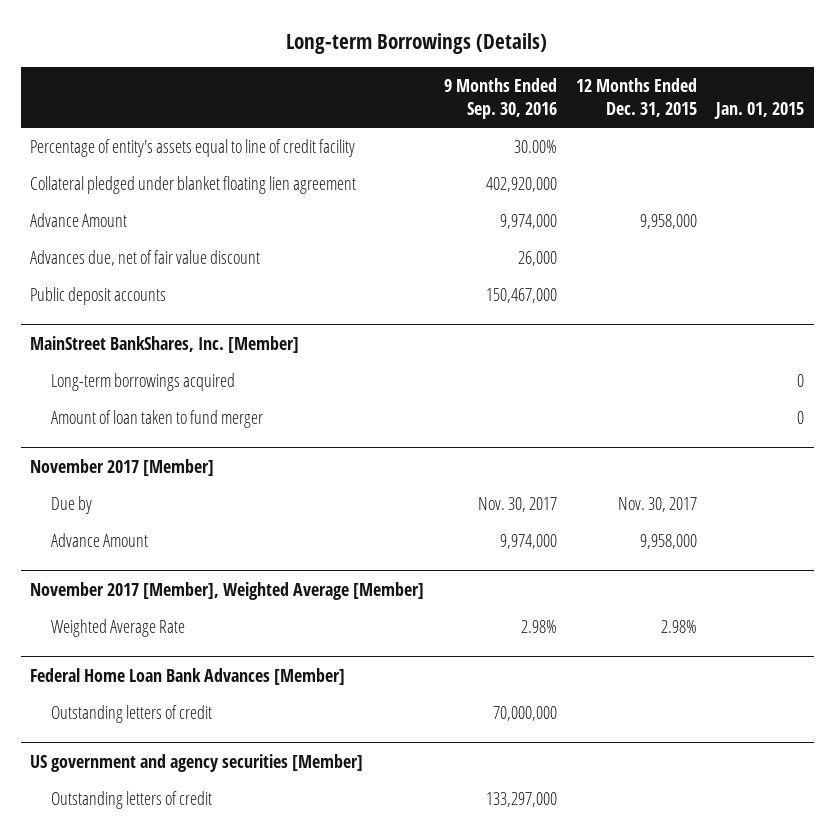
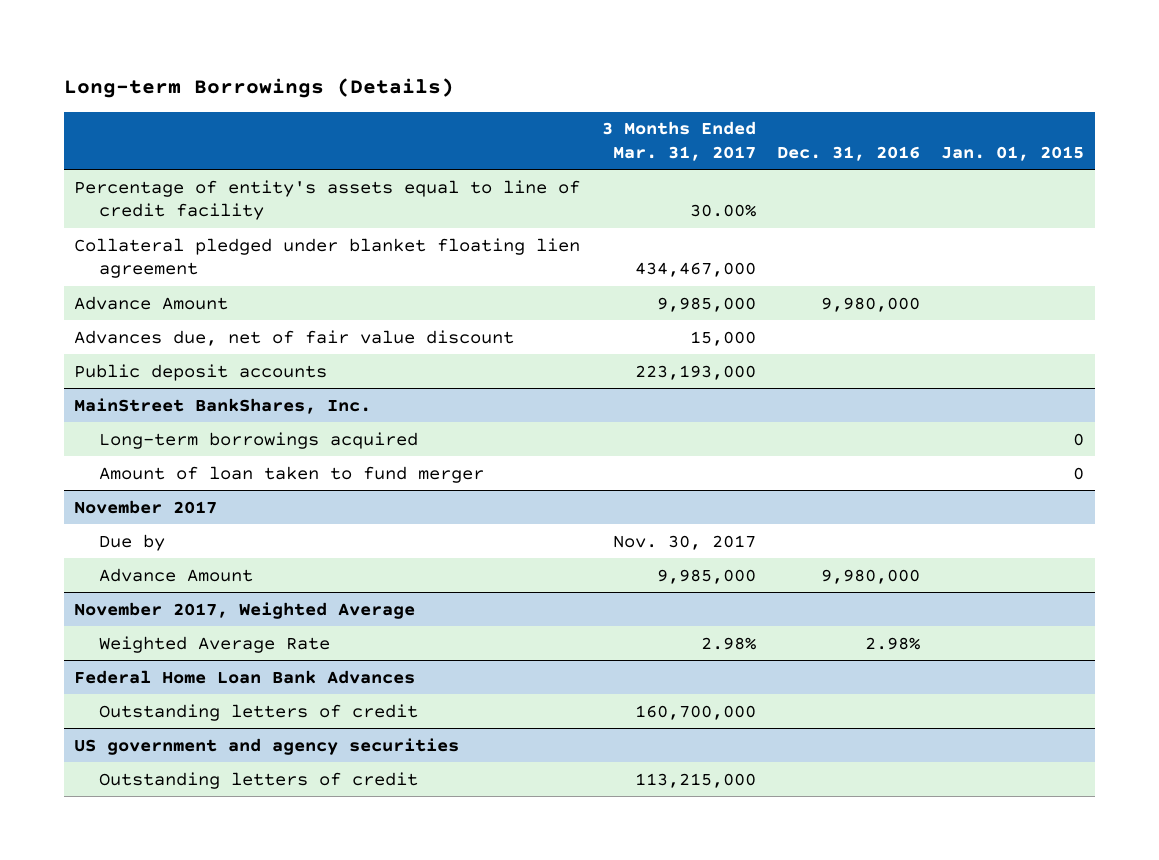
[443,77,557,120] 9 Months Ended Sep. 30, 2016 -> none
[575,77,697,118] 12 Months Ended Dec. 31, 2015 -> none
none -> [601,121,756,161] 3 Months Ended Mar. 31, 2017
none -> [776,145,920,161] Dec. 31, 2016
[30,335,300,353] MainStreet BankShares, Inc. [Member] -> [74,397,372,414] MainStreet BankShares, Inc.
[30,458,215,476] November 2017 [Member] -> [74,499,218,514] November 2017
[30,581,425,600] November 2017 [Member], Weighted Average [Member] -> [74,601,416,619] November 2017, Weighted Average
[30,667,346,685] Federal Home Loan Bank Advances [Member] -> [74,669,416,684] Federal Home Loan Bank Advances
[30,753,364,772] US government and agency securities [Member] -> [74,737,460,755] US government and agency securities

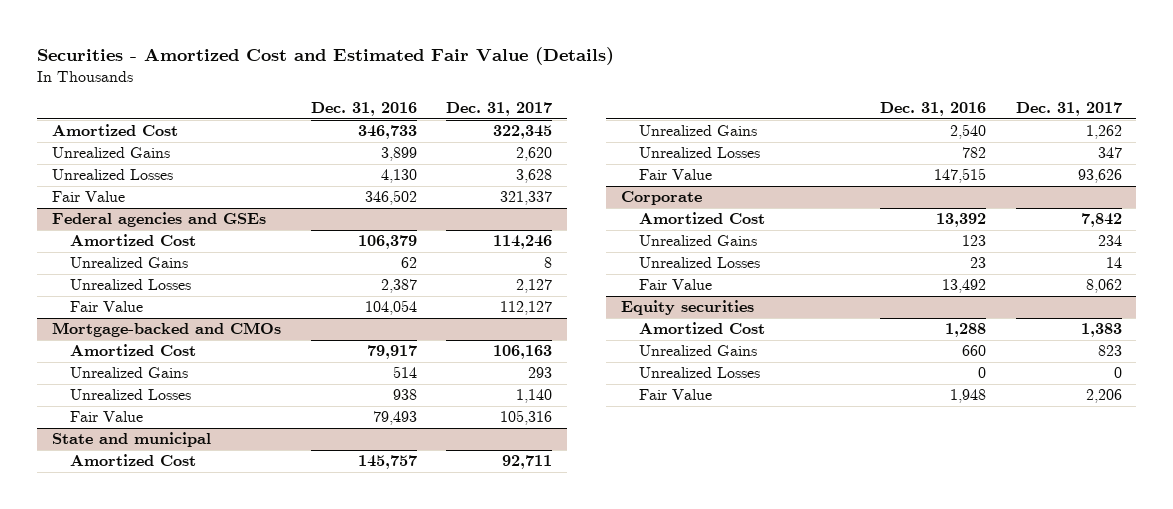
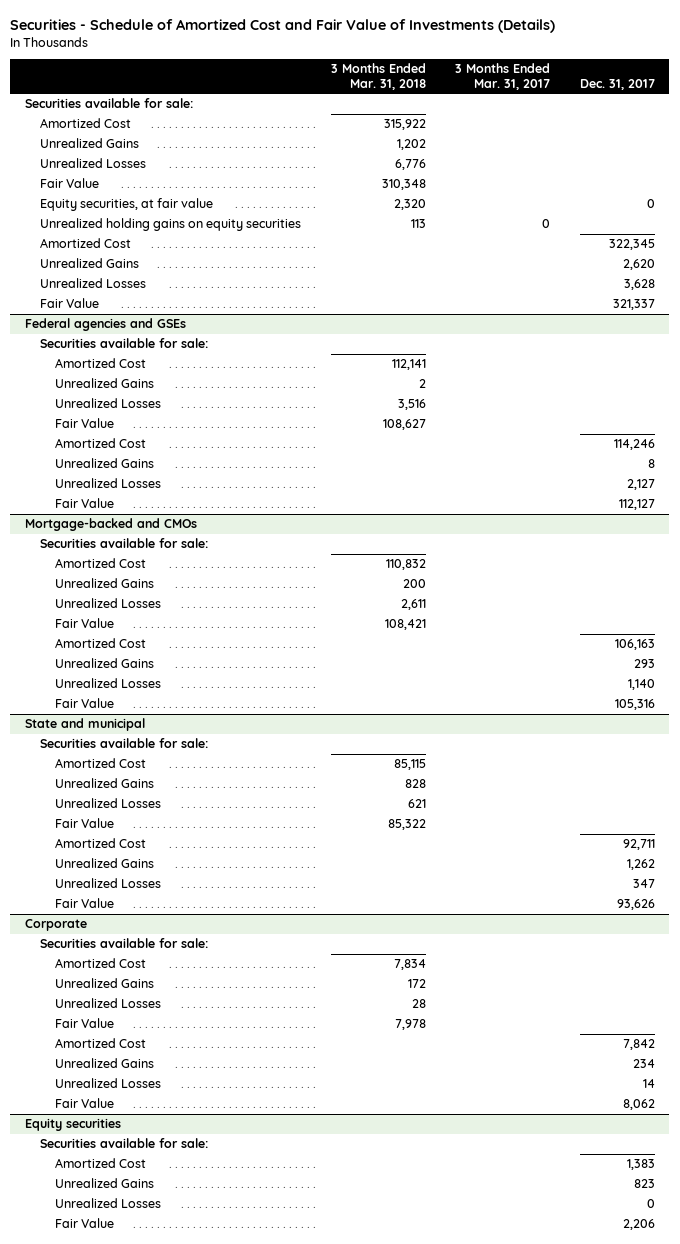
[36,46,614,65] Securities - Amortized Cost and Estimated Fair Value (Details) -> [10,18,556,33] Securities - Schedule of Amortized Cost and Fair Value of Investments (Details)
[310,102,417,117] Dec. 31, 2016 -> none
none -> [330,63,426,90] 3 Months Ended Mar. 31, 2018
none -> [455,63,551,90] 3 Months Ended Mar. 31, 2017
none -> [25,98,194,109] Securities available for sale:
none -> [39,118,131,129] Amortized Cost
none -> [39,138,139,149] Unrealized Gains
none -> [39,158,146,169] Unrealized Losses
none -> [39,178,99,189] Fair Value
none -> [39,198,213,212] Equity securities, at fair value
none -> [39,218,301,232] Unrealized holding gains on equity securities
none -> [39,338,208,349] Securities available for sale:
none -> [54,358,146,369] Amortized Cost
none -> [54,378,154,389] Unrealized Gains
none -> [54,398,161,409] Unrealized Losses
none -> [54,418,114,429] Fair Value
none -> [39,538,208,549] Securities available for sale:
none -> [54,558,146,569] Amortized Cost
none -> [54,578,154,589] Unrealized Gains
none -> [54,598,161,609] Unrealized Losses
none -> [54,618,114,629] Fair Value
none -> [39,738,208,749] Securities available for sale:
none -> [54,758,146,769] Amortized Cost
none -> [54,778,154,789] Unrealized Gains
none -> [54,798,161,809] Unrealized Losses
none -> [54,818,114,829] Fair Value
none -> [39,938,208,949] Securities available for sale:
none -> [54,958,146,969] Amortized Cost
none -> [54,978,154,989] Unrealized Gains
none -> [54,998,161,1009] Unrealized Losses
none -> [54,1018,114,1029] Fair Value
none -> [39,1138,208,1149] Securities available for sale:

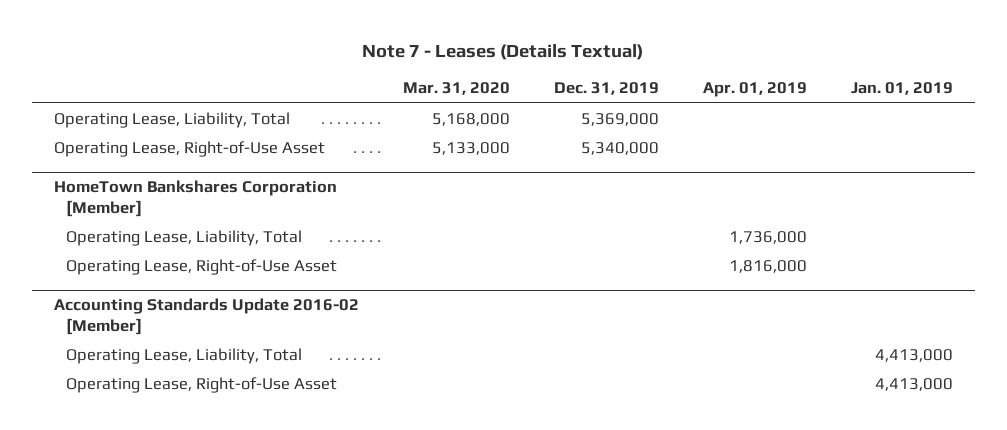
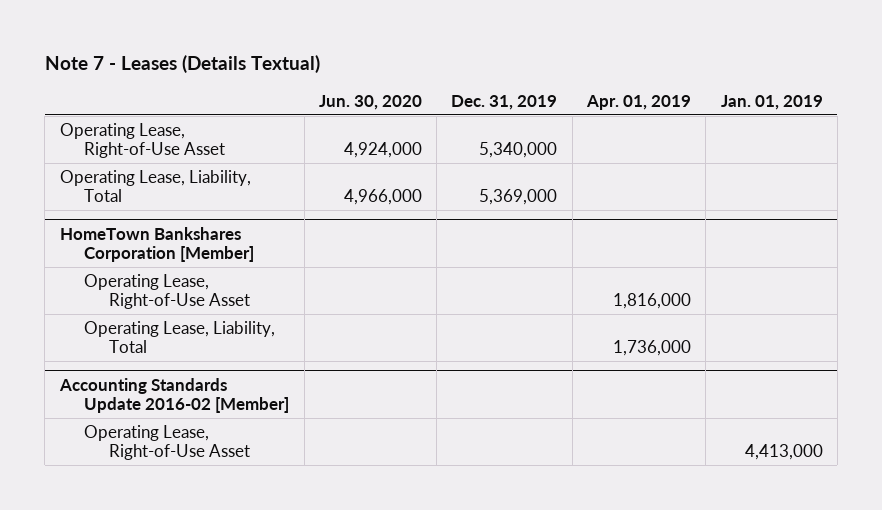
[402,82,510,96] Mar. 31, 2020 -> none
none -> [318,94,422,110] Jun. 30, 2020
[53,111,290,128] Operating Lease, Liability, Total -> [59,169,251,203] Operating Lease, Liability, Total
[66,229,303,246] Operating Lease, Liability, Total -> [84,320,276,354] Operating Lease, Liability, Total
[66,347,303,364] Operating Lease, Liability, Total -> none

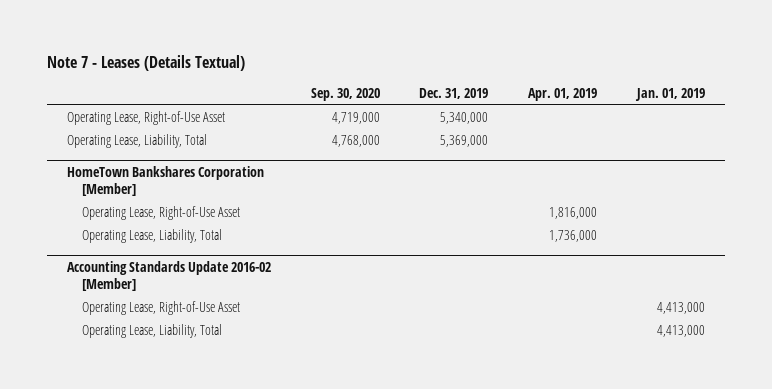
[318,94,422,110] Jun. 30, 2020 -> none
none -> [310,88,380,102] Sep. 30, 2020
none -> [81,324,222,339] Operating Lease, Liability, Total

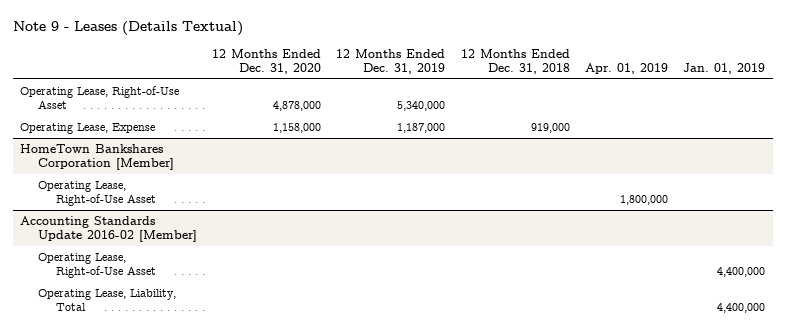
[46,55,245,72] Note 7 - Leases (Details Textual) -> [12,21,243,37] Note 9 - Leases (Details Textual)
[310,88,380,102] Sep. 30, 2020 -> none
[419,88,489,100] Dec. 31, 2019 -> none
none -> [212,49,322,74] 12 Months Ended Dec. 31, 2020
none -> [336,49,446,74] 12 Months Ended Dec. 31, 2019
none -> [460,49,570,74] 12 Months Ended Dec. 31, 2018
[66,134,207,149] Operating Lease, Liability, Total -> none
none -> [20,123,156,135] Operating Lease, Expense
[81,229,222,244] Operating Lease, Liability, Total -> none
[549,207,598,220] 1,816,000 -> [619,194,668,205] 1,800,000
[657,302,706,315] 4,413,000 -> [717,266,766,277] 4,400,000
[657,325,706,338] 4,413,000 -> [717,302,766,313] 4,400,000

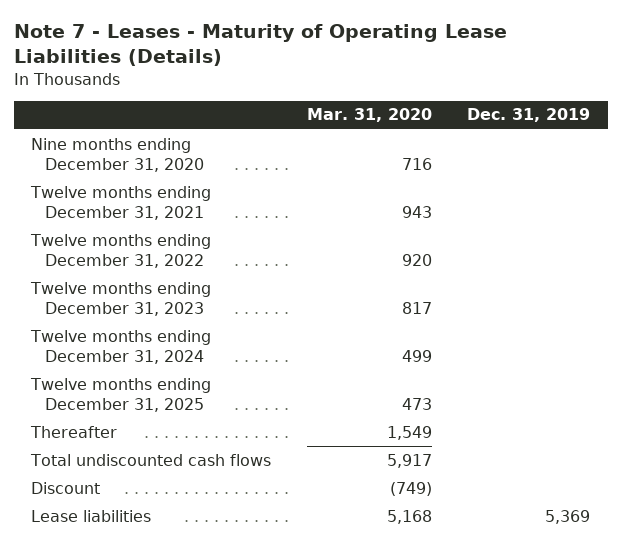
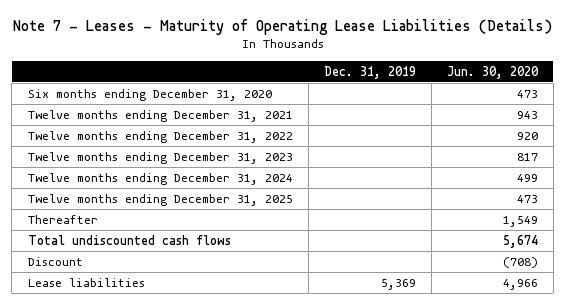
[306,108,432,123] Mar. 31, 2020 -> none
none -> [446,65,539,79] Jun. 30, 2020
[31,137,204,173] Nine months ending December 31, 2020 -> [27,88,272,101] Six months ending December 31, 2020

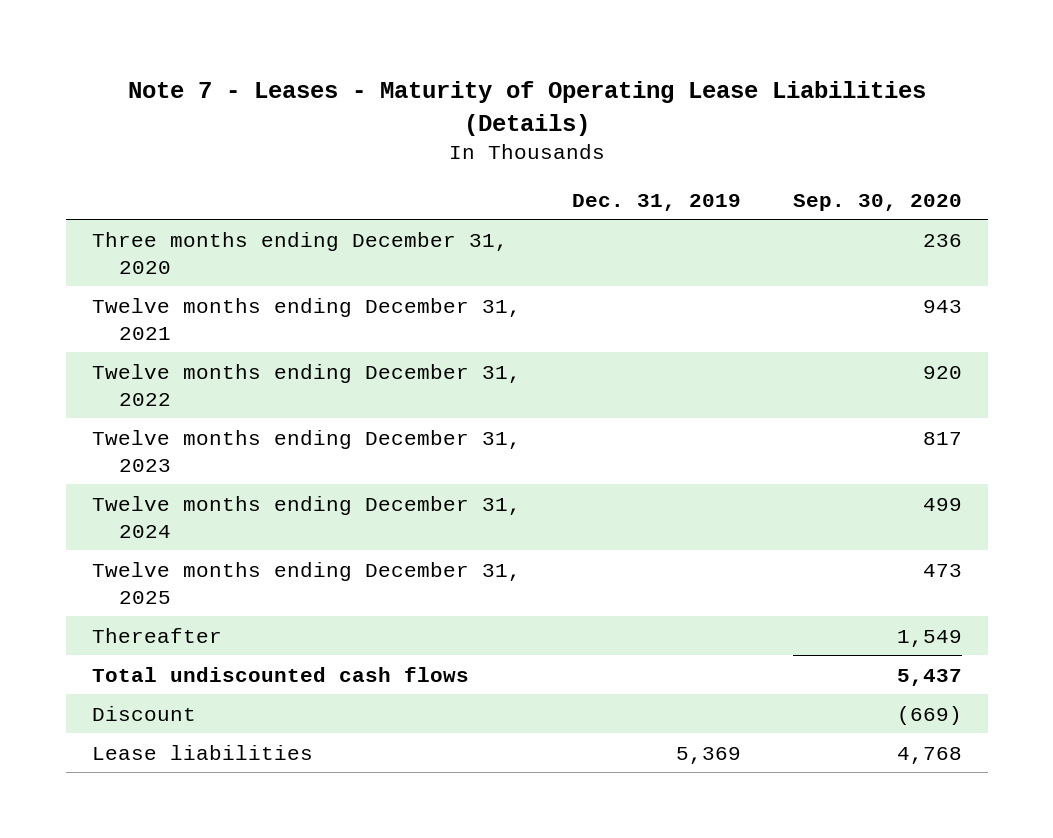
[446,65,539,79] Jun. 30, 2020 -> none
none -> [792,193,962,211] Sep. 30, 2020
[27,88,272,101] Six months ending December 31, 2020 -> [91,231,508,274] Three months ending December 31, 2020

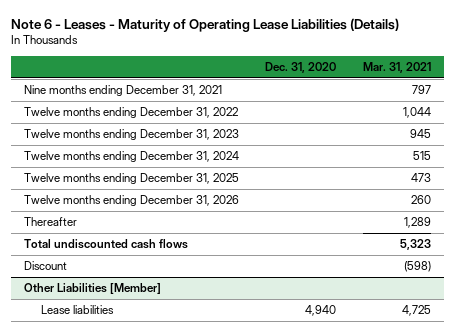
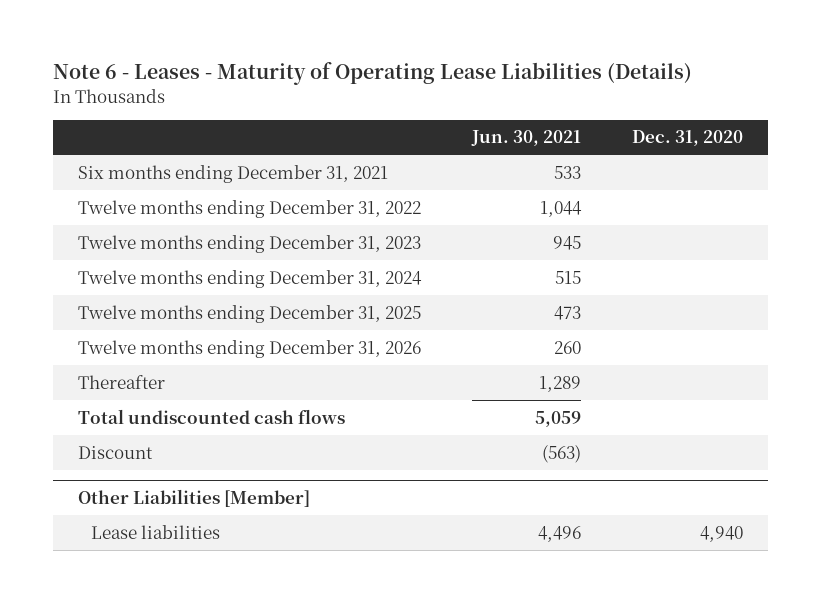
[362,61,431,73] Mar. 31, 2021 -> none
none -> [470,130,581,147] Jun. 30, 2021
[23,85,222,97] Nine months ending December 31, 2021 -> [78,164,389,183] Six months ending December 31, 2021

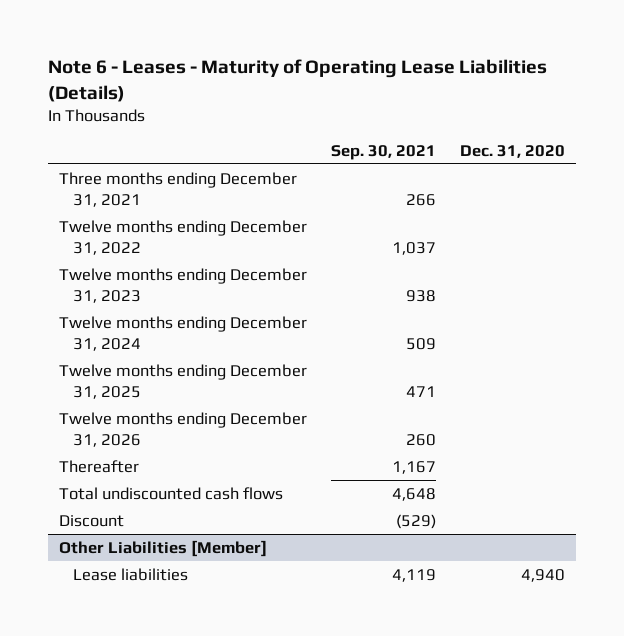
[470,130,581,147] Jun. 30, 2021 -> none
none -> [331,144,437,160] Sep. 30, 2021
[78,164,389,183] Six months ending December 31, 2021 -> [59,171,298,207] Three months ending December 31, 2021

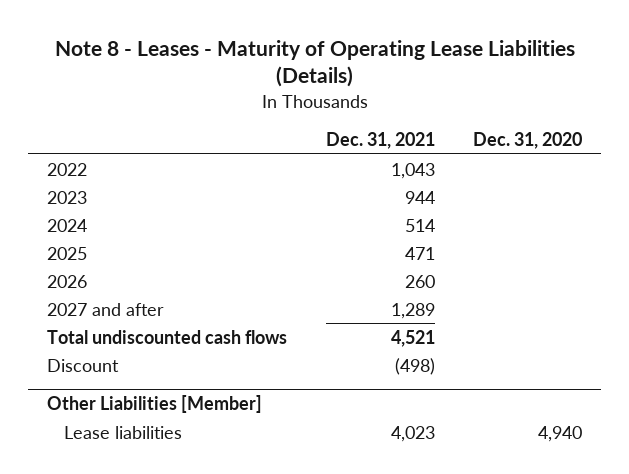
[47,59,547,102] Note 6 - Leases - Maturity of Operating Lease Liabilities (Details) -> [54,39,575,88] Note 8 - Leases - Maturity of Operating Lease Liabilities (Details)
[331,144,437,160] Sep. 30, 2021 -> none
none -> [325,132,435,150] Dec. 31, 2021
[59,171,298,207] Three months ending December 31, 2021 -> none
[59,219,308,255] Twelve months ending December 31, 2022 -> [47,162,88,176] 2022
[59,267,308,303] Twelve months ending December 31, 2023 -> [47,190,88,204] 2023
[59,315,308,351] Twelve months ending December 31, 2024 -> [47,218,88,232] 2024
[59,363,308,399] Twelve months ending December 31, 2025 -> [47,246,88,260] 2025
[59,411,308,447] Twelve months ending December 31, 2026 -> [47,274,88,288] 2026
[59,459,140,473] Thereafter -> [47,302,165,316] 2027 and after

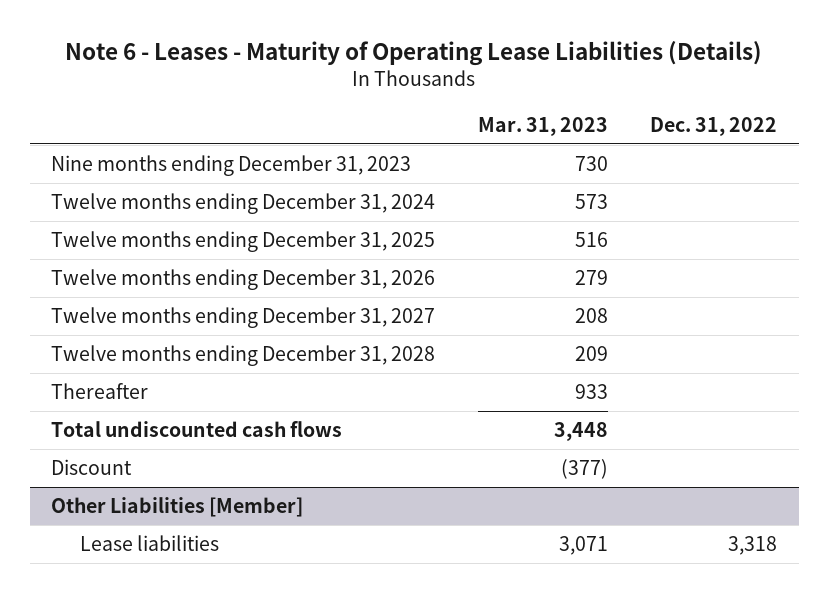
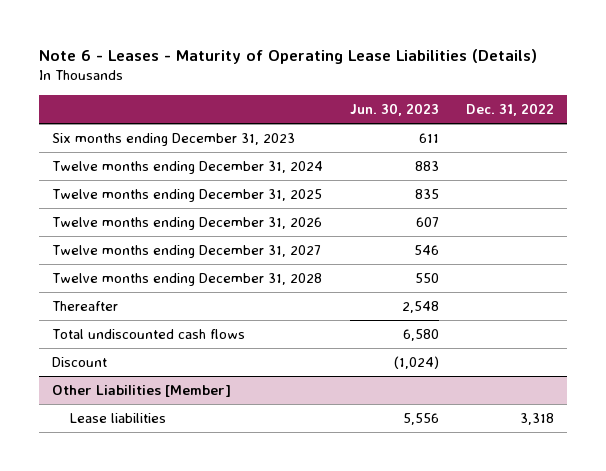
[477,116,608,136] Mar. 31, 2023 -> none
none -> [350,102,440,116] Jun. 30, 2023
[51,155,412,177] Nine months ending December 31, 2023 -> [52,133,296,147] Six months ending December 31, 2023

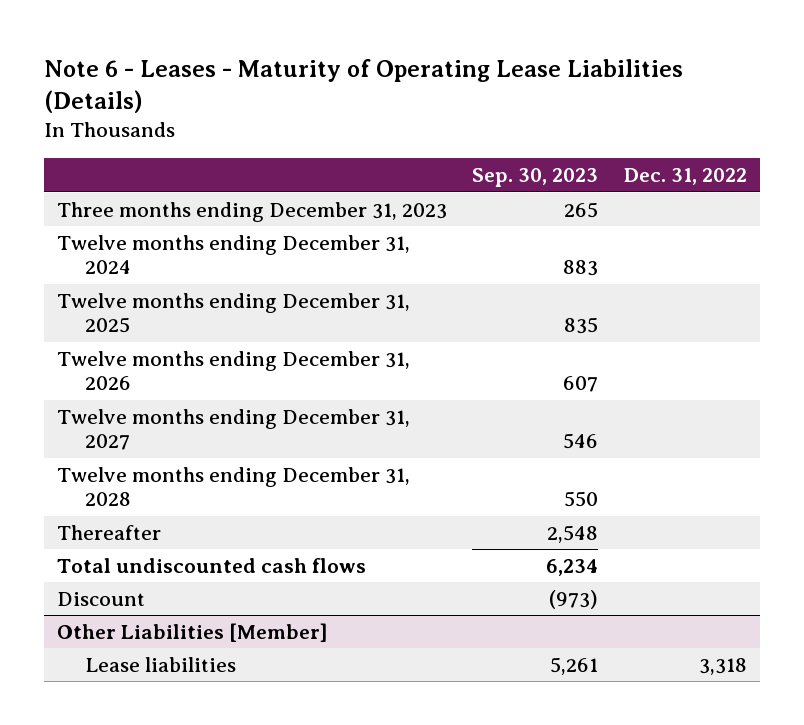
[350,102,440,116] Jun. 30, 2023 -> none
none -> [472,168,599,188] Sep. 30, 2023
[52,133,296,147] Six months ending December 31, 2023 -> [56,201,447,222] Three months ending December 31, 2023

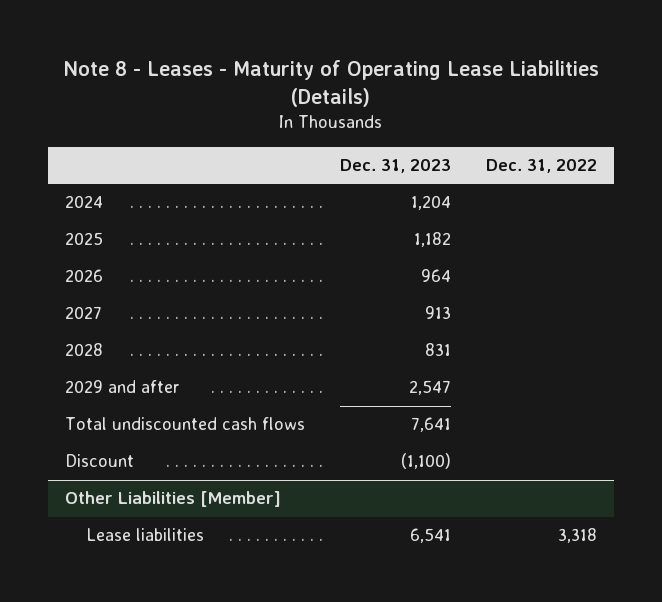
[44,58,684,114] Note 6 - Leases - Maturity of Operating Lease Liabilities (Details) -> [62,59,599,107] Note 8 - Leases - Maturity of Operating Lease Liabilities (Details)
[472,168,599,188] Sep. 30, 2023 -> none
none -> [339,159,451,174] Dec. 31, 2023
[56,201,447,222] Three months ending December 31, 2023 -> none
[56,234,410,275] Twelve months ending December 31, 2024 -> [65,195,104,209] 2024
[56,292,410,334] Twelve months ending December 31, 2025 -> [65,232,104,246] 2025
[56,350,410,391] Twelve months ending December 31, 2026 -> [65,269,104,283] 2026
[56,408,410,451] Twelve months ending December 31, 2027 -> [65,306,103,320] 2027
[56,466,410,507] Twelve months ending December 31, 2028 -> [65,343,104,357] 2028
[56,524,161,540] Thereafter -> [65,380,180,394] 2029 and after

